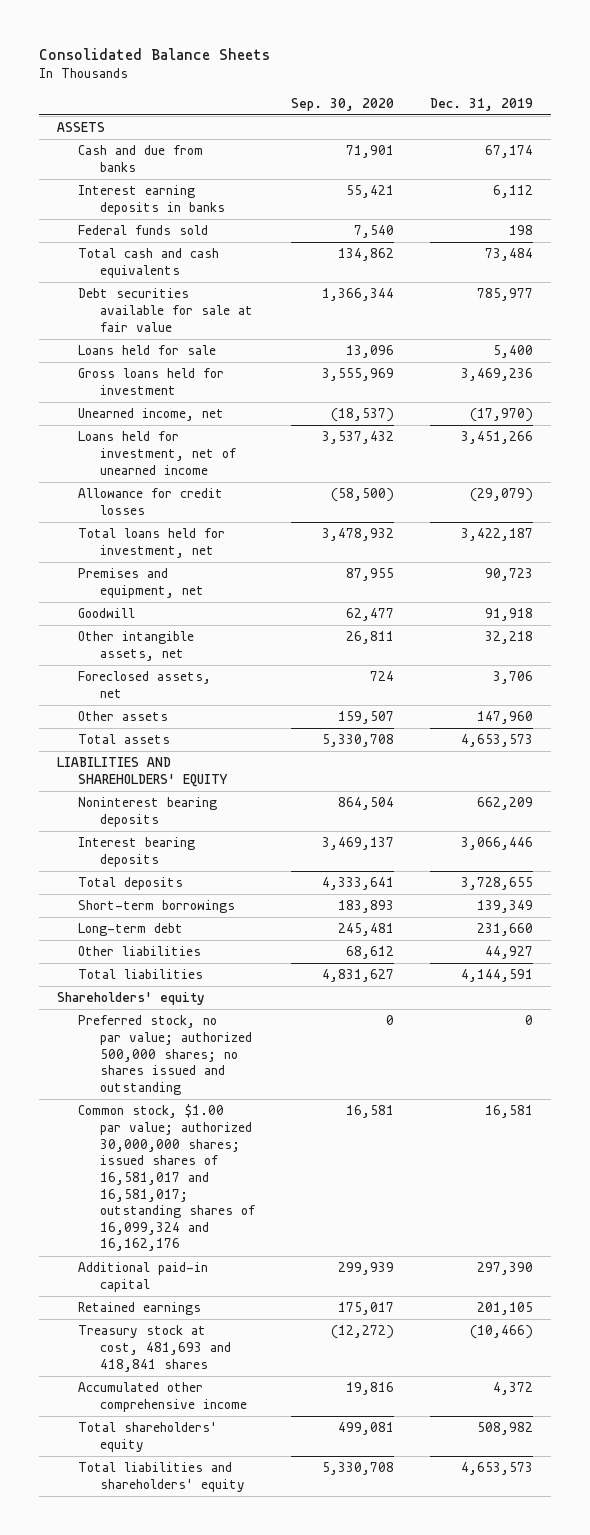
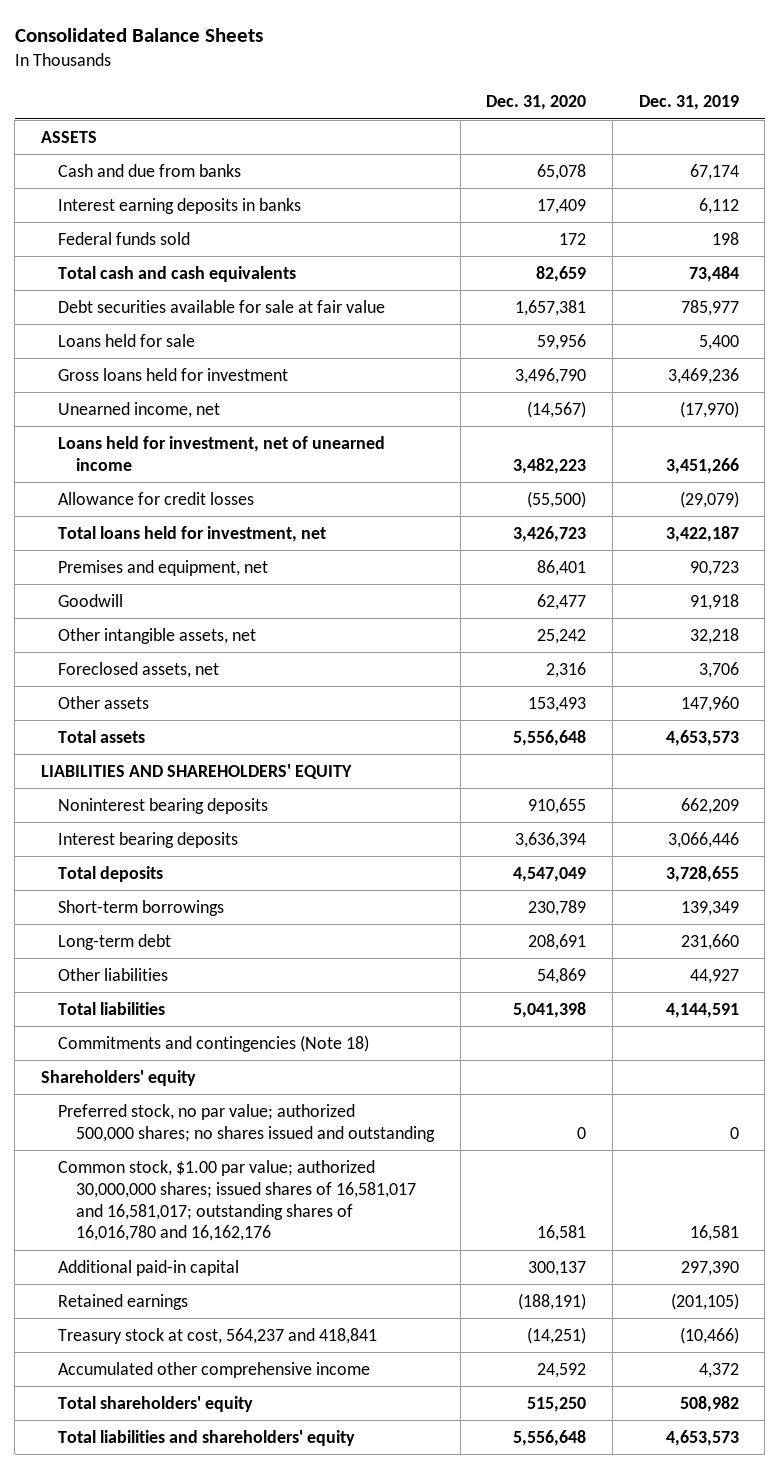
[290,97,394,111] Sep. 30, 2020 -> none
none -> [486,95,587,111] Dec. 31, 2020
none -> [58,1035,370,1053] Commitments and contingencies (Note 18)
[78,1104,255,1252] Common stock, $1.00 par value; authorized 30,000,000 shares; issued shares of 16,581,017 and 16,581,017; outstanding shares of 16,099,324 and 16,162,176 -> [58,1160,417,1242] Common stock, $1.00 par value; authorized 30,000,000 shares; issued shares of 16,581,017 and 16,581,017; outstanding shares of 16,016,780 and 16,162,176
[476,1302,533,1316] 201,105 -> [670,1293,739,1311] (201,105)
[78,1325,231,1372] Treasury stock at cost, 481,693 and 418,841 shares -> [58,1328,378,1345] Treasury stock at cost, 564,237 and 418,841

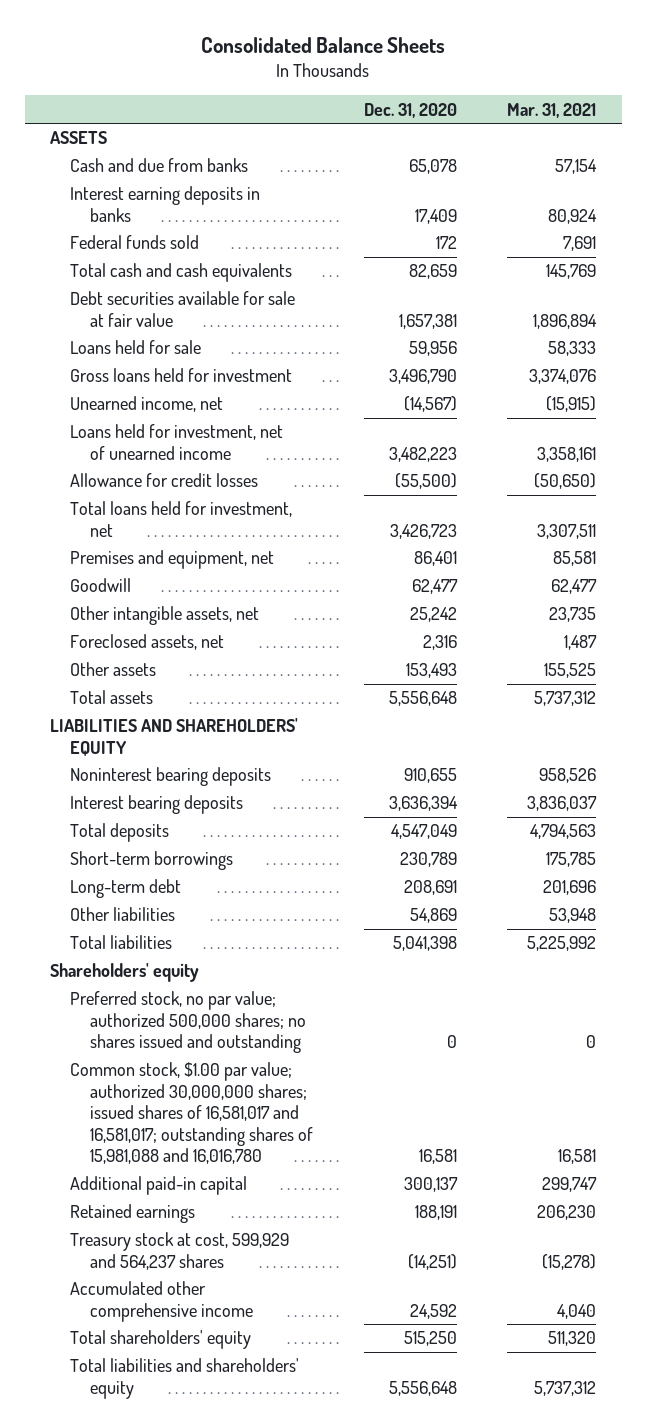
[638,95,739,111] Dec. 31, 2019 -> none
none -> [507,102,597,118] Mar. 31, 2021
[58,1035,370,1053] Commitments and contingencies (Note 18) -> none
[58,1160,417,1242] Common stock, $1.00 par value; authorized 30,000,000 shares; issued shares of 16,581,017 and 16,581,017; outstanding shares of 16,016,780 and 16,162,176 -> [70,1062,314,1165] Common stock, $1.00 par value; authorized 30,000,000 shares; issued shares of 16,581,017 and 16,581,017; outstanding shares of 15,981,088 and 16,016,780
[518,1293,587,1311] (188,191) -> [414,1205,457,1221] 188,191
[58,1328,378,1345] Treasury stock at cost, 564,237 and 418,841 -> [70,1232,290,1270] Treasury stock at cost, 599,929 and 564,237 shares

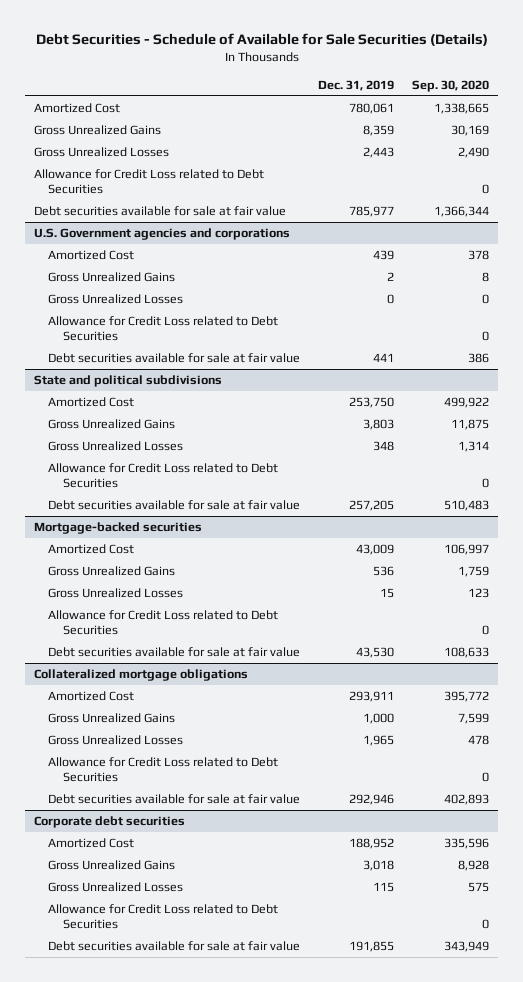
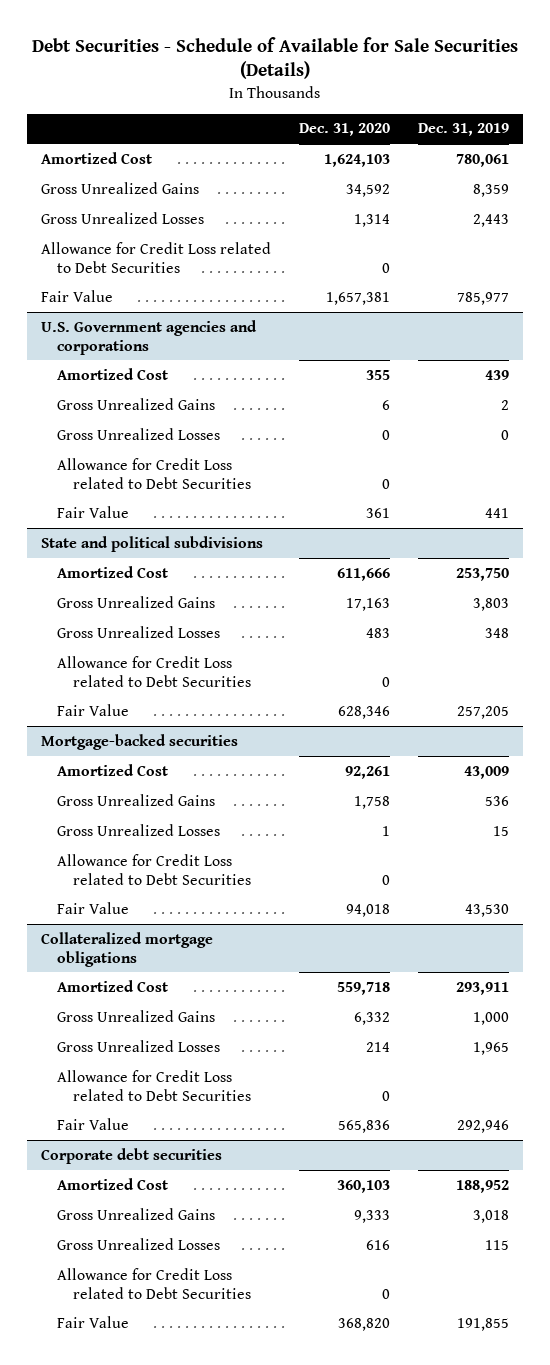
[412,80,490,93] Sep. 30, 2020 -> none
none -> [299,123,391,137] Dec. 31, 2020
[34,206,287,217] Debt securities available for sale at fair value -> [41,289,114,302] Fair Value
[48,353,301,364] Debt securities available for sale at fair value -> [56,505,129,518] Fair Value
[48,500,301,511] Debt securities available for sale at fair value -> [56,703,129,716] Fair Value
[48,647,301,658] Debt securities available for sale at fair value -> [56,901,129,914] Fair Value
[48,794,301,805] Debt securities available for sale at fair value -> [56,1117,129,1130] Fair Value
[48,941,301,952] Debt securities available for sale at fair value -> [56,1315,129,1328] Fair Value

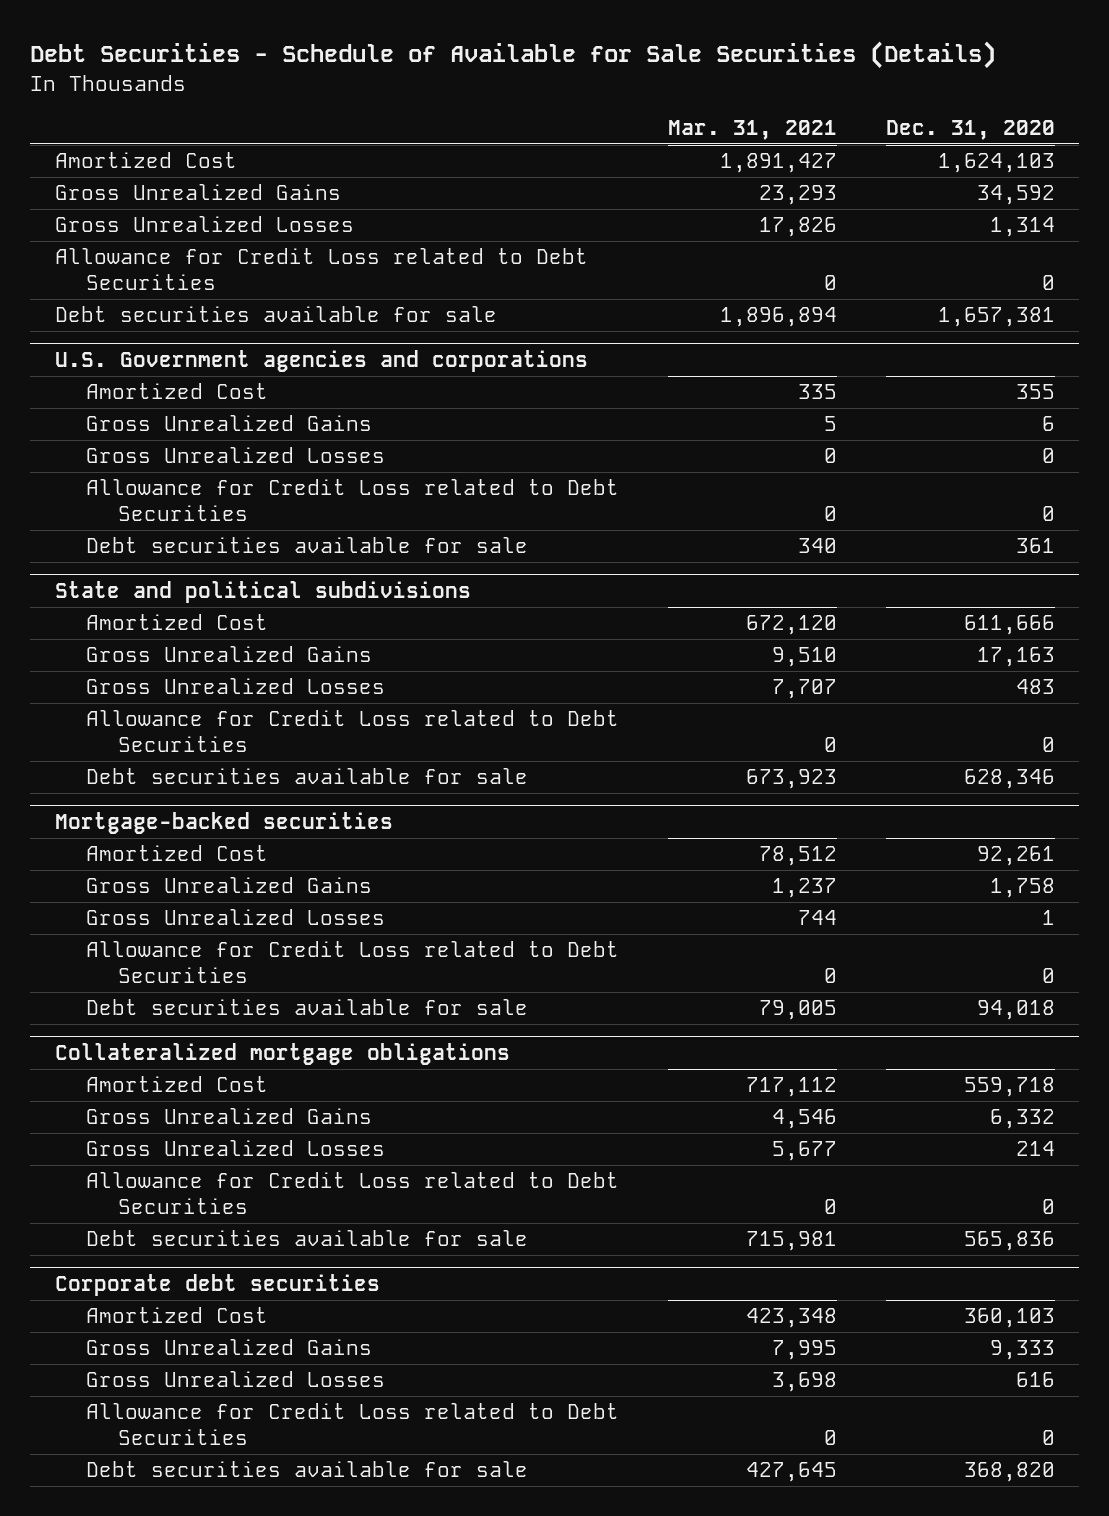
[417,123,509,137] Dec. 31, 2019 -> none
none -> [667,119,837,140] Mar. 31, 2021
[41,289,114,302] Fair Value -> [54,306,497,323] Debt securities available for sale
[56,505,129,518] Fair Value -> [86,537,529,554] Debt securities available for sale
[56,703,129,716] Fair Value -> [86,768,529,785] Debt securities available for sale
[56,901,129,914] Fair Value -> [86,999,529,1016] Debt securities available for sale
[56,1117,129,1130] Fair Value -> [86,1230,529,1247] Debt securities available for sale
[56,1315,129,1328] Fair Value -> [86,1461,529,1478] Debt securities available for sale

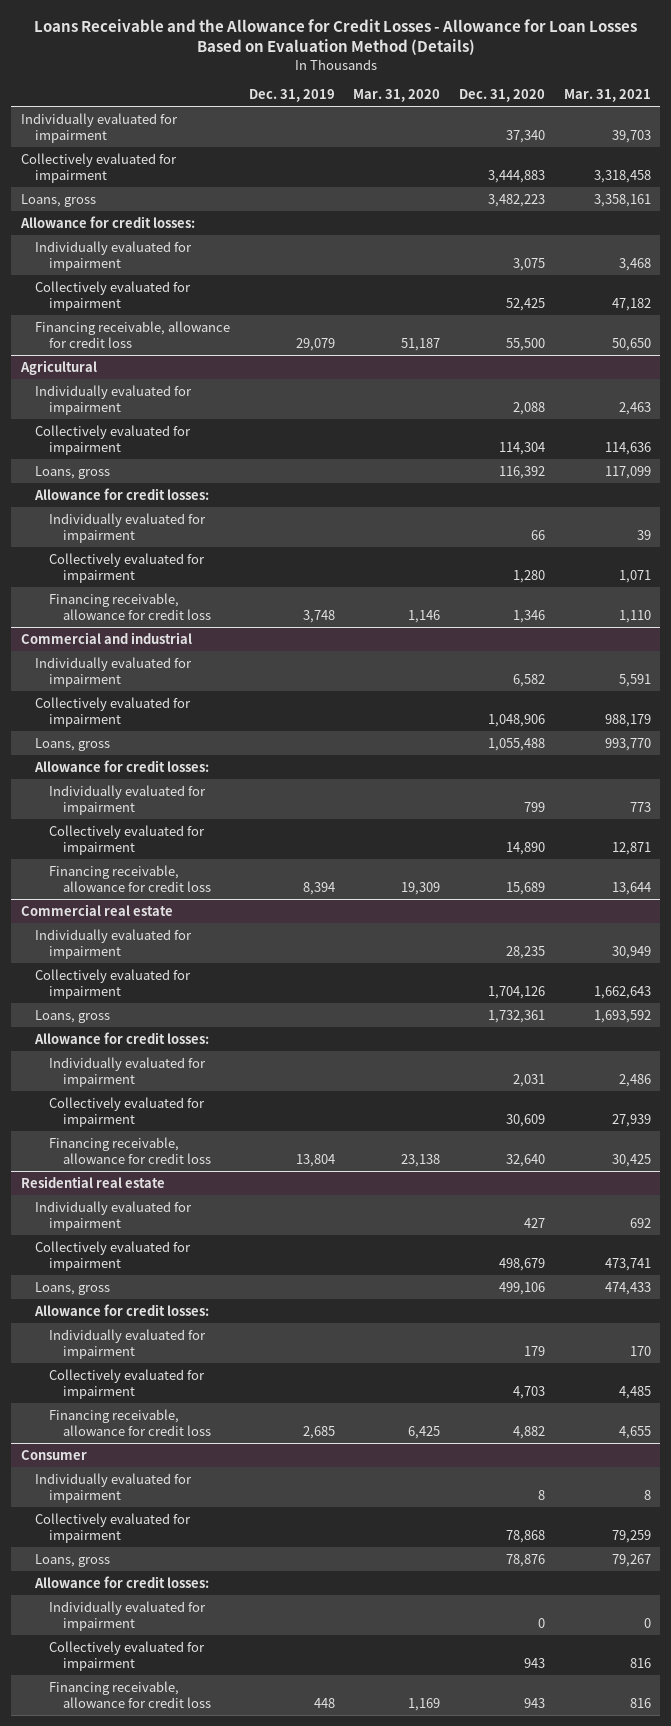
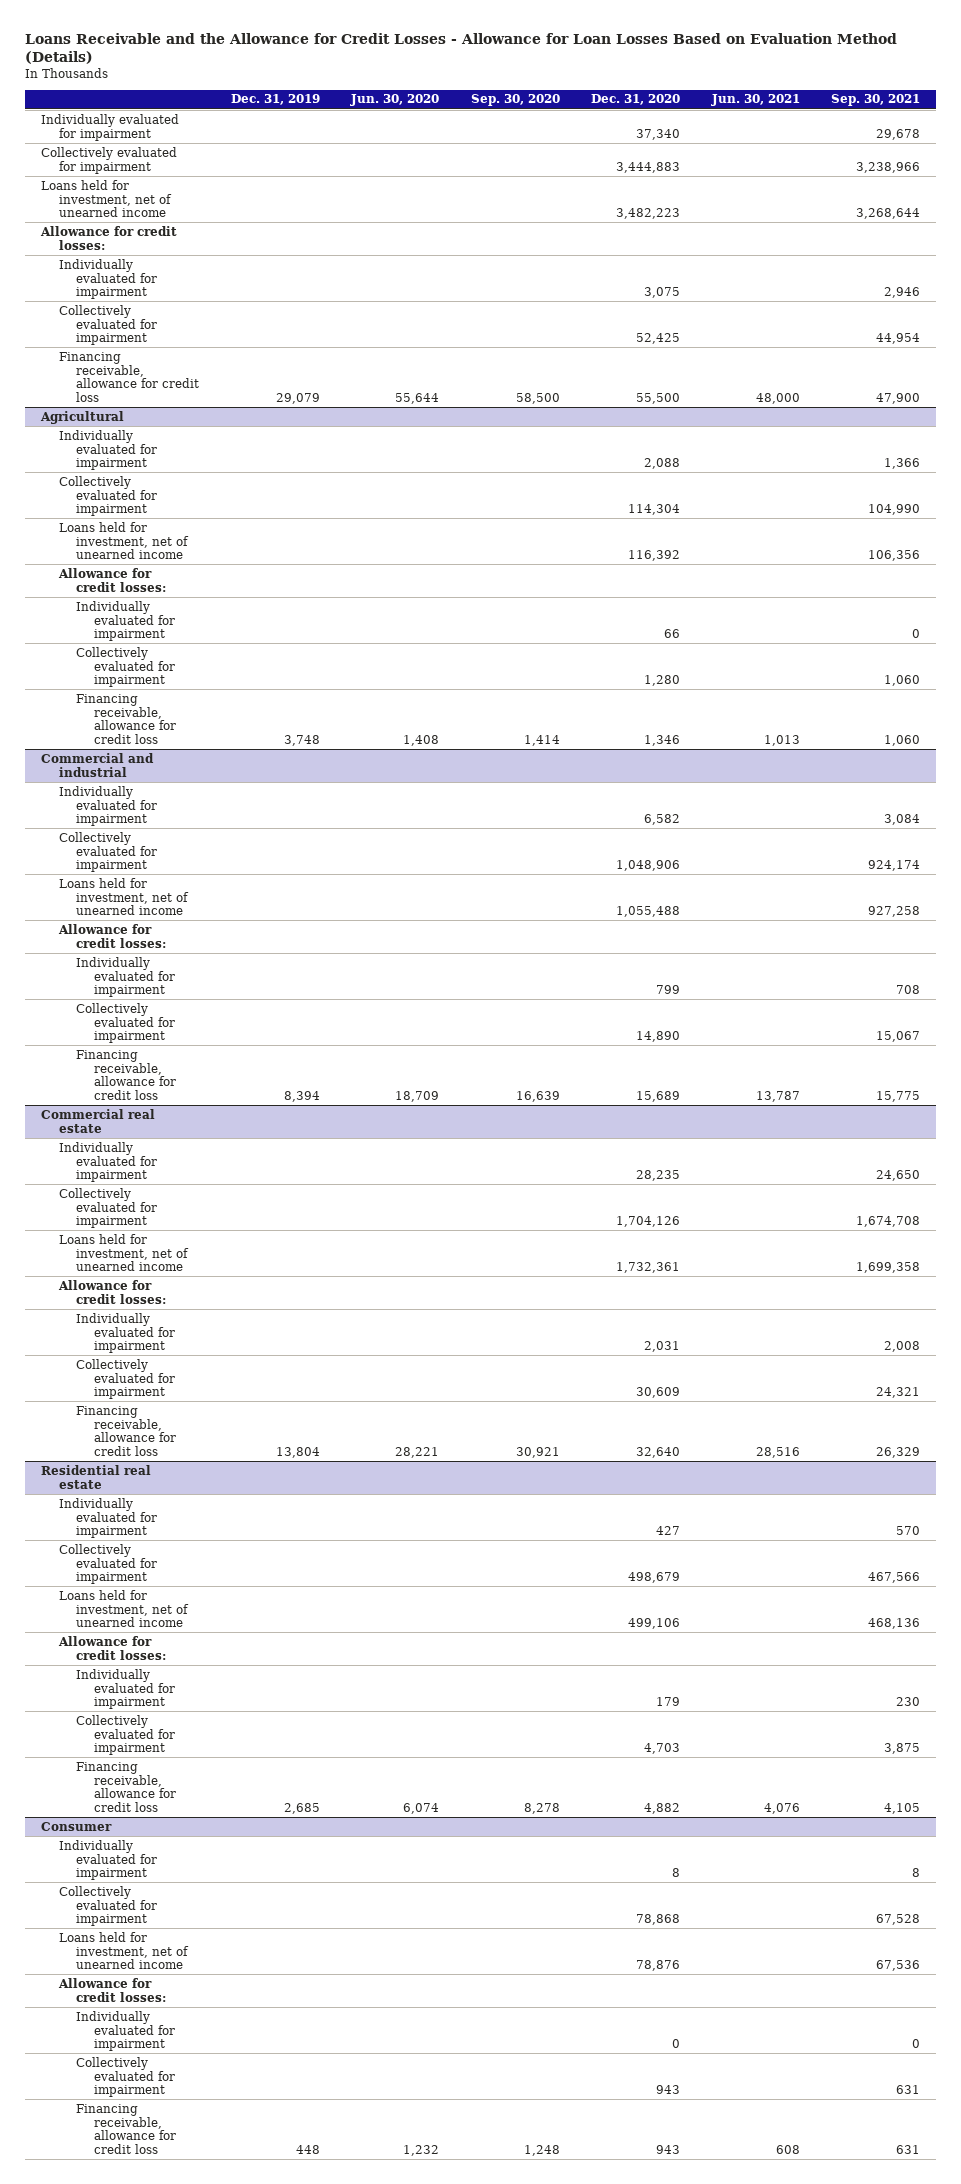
[353,89,441,103] Mar. 31, 2020 -> none
[563,89,651,103] Mar. 31, 2021 -> none
none -> [350,94,440,107] Jun. 30, 2020
none -> [470,94,560,107] Sep. 30, 2020
none -> [710,94,800,107] Jun. 30, 2021
none -> [831,94,921,107] Sep. 30, 2021
[20,193,96,207] Loans, gross -> [41,179,172,218] Loans held for investment, net of unearned income
[34,465,110,479] Loans, gross -> [58,521,190,560] Loans held for investment, net of unearned income
[34,737,110,751] Loans, gross -> [58,877,190,916] Loans held for investment, net of unearned income
[34,1009,110,1023] Loans, gross -> [58,1233,190,1272] Loans held for investment, net of unearned income
[34,1281,110,1295] Loans, gross -> [58,1589,190,1628] Loans held for investment, net of unearned income
[34,1553,110,1567] Loans, gross -> [58,1931,190,1970] Loans held for investment, net of unearned income

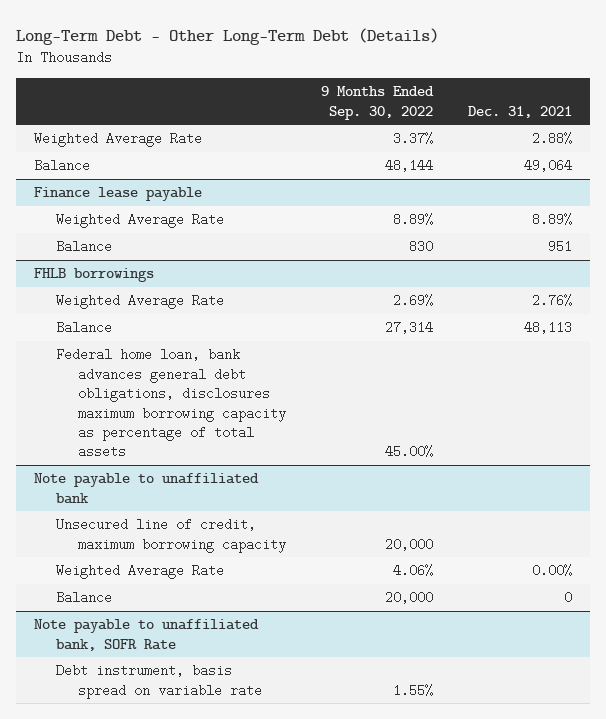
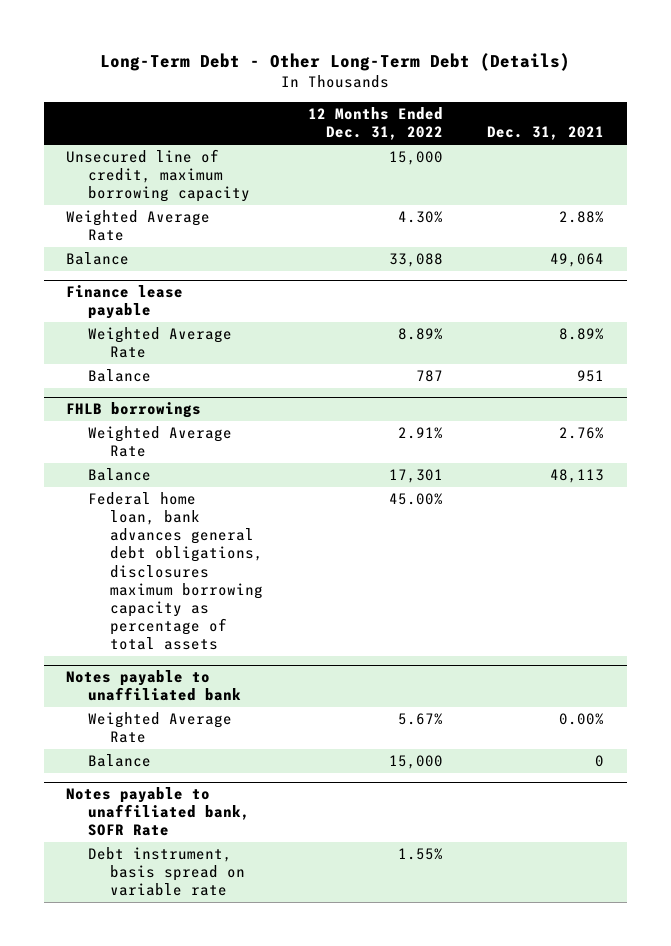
[320,86,434,120] 9 Months Ended Sep. 30, 2022 -> none
none -> [307,107,443,141] 12 Months Ended Dec. 31, 2022
none -> [66,149,251,203] Unsecured line of credit, maximum borrowing capacity
[55,518,286,553] Unsecured line of credit, maximum borrowing capacity -> none
[33,473,259,504] Note payable to unaffiliated bank -> [66,670,242,702] Notes payable to unaffiliated bank
[33,619,259,651] Note payable to unaffiliated bank, SOFR Rate -> [66,787,251,837] Notes payable to unaffiliated bank, SOFR Rate

